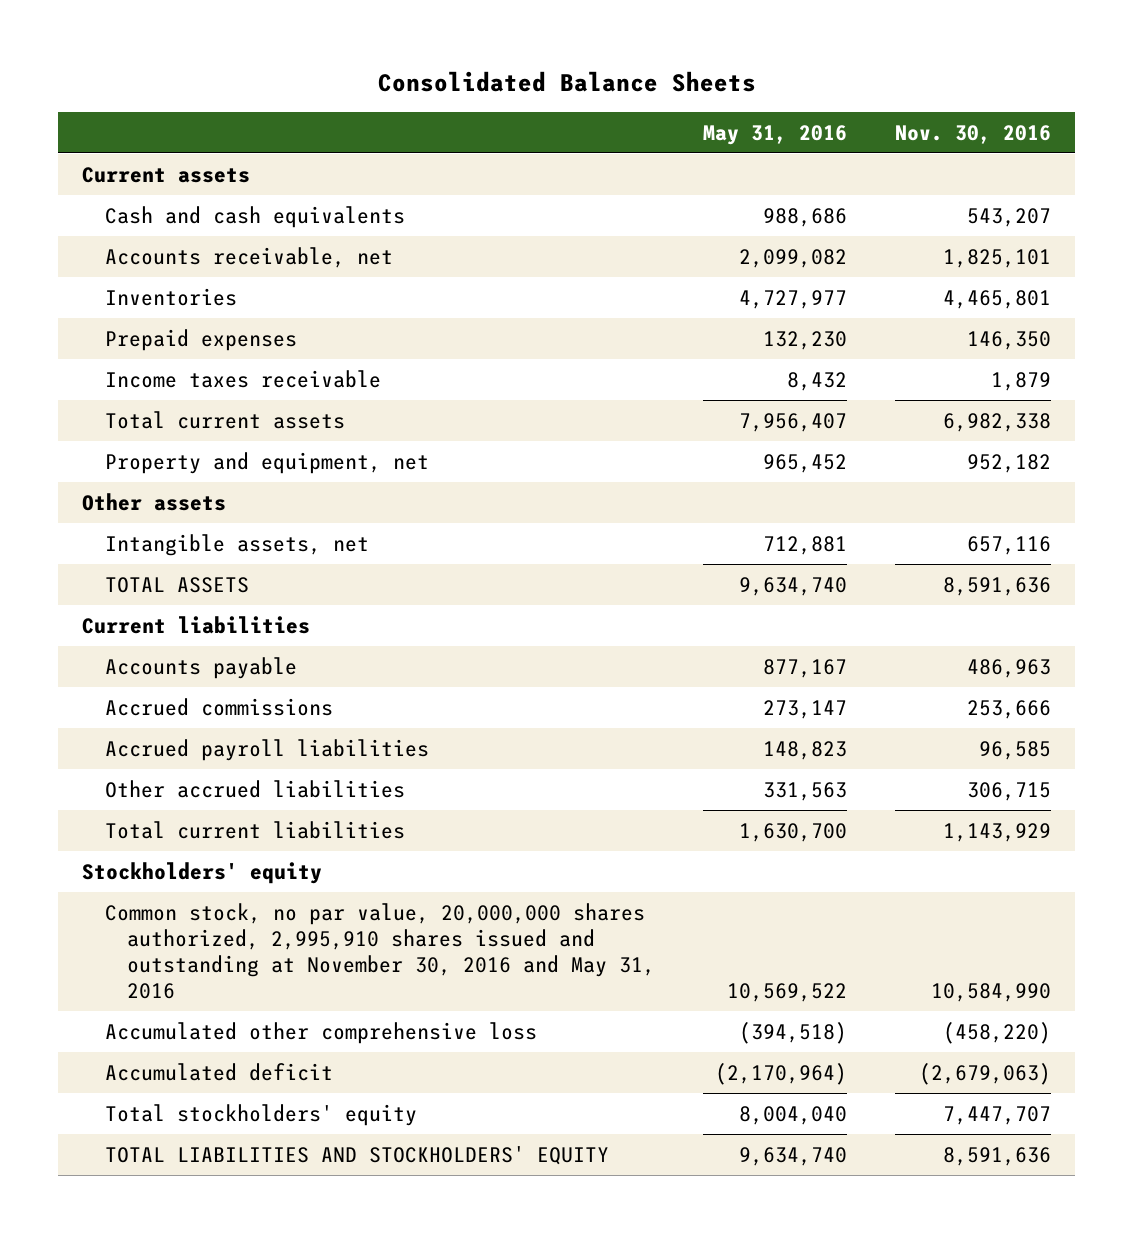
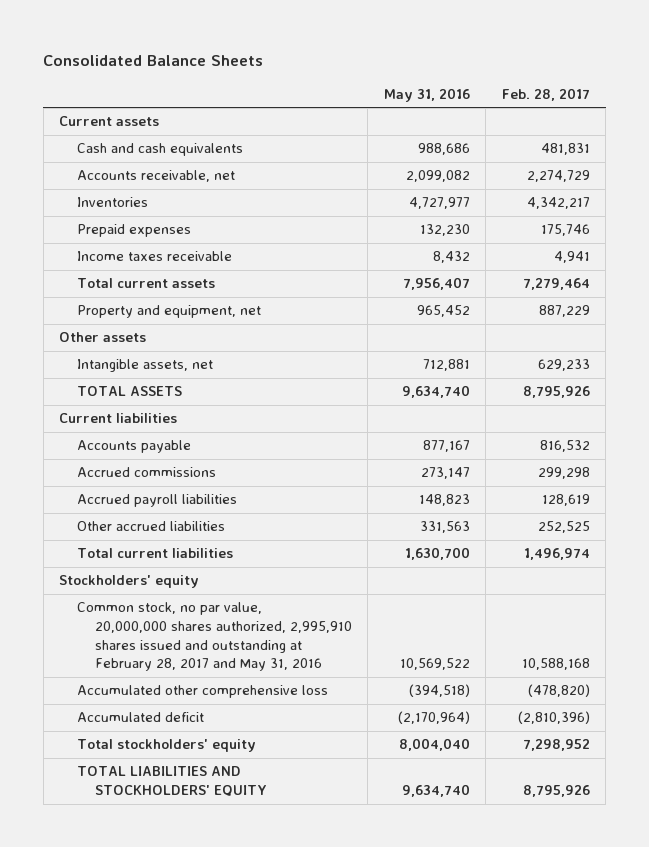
[895,124,1052,144] Nov. 30, 2016 -> none
none -> [501,87,590,101] Feb. 28, 2017
[104,902,656,1000] Common stock, no par value, 20,000,000 shares authorized, 2,995,910 shares issued and outstanding at November 30, 2016 and May 31, 2016 -> [77,602,352,672] Common stock, no par value, 20,000,000 shares authorized, 2,995,910 shares issued and outstanding at February 28, 2017 and May 31, 2016

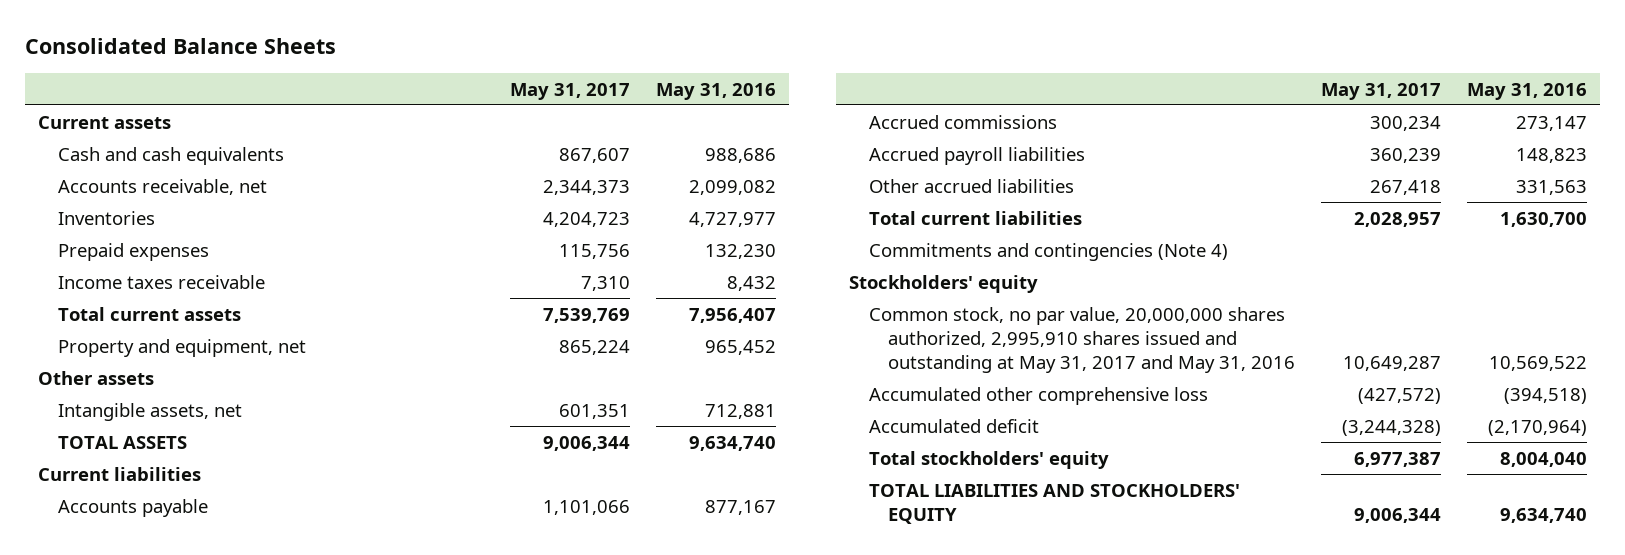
[501,87,590,101] Feb. 28, 2017 -> none
none -> [510,82,631,100] May 31, 2017
none -> [868,242,1228,261] Commitments and contingencies (Note 4)
[77,602,352,672] Common stock, no par value, 20,000,000 shares authorized, 2,995,910 shares issued and outstanding at February 28, 2017 and May 31, 2016 -> [868,306,1296,373] Common stock, no par value, 20,000,000 shares authorized, 2,995,910 shares issued and outstanding at May 31, 2017 and May 31, 2016

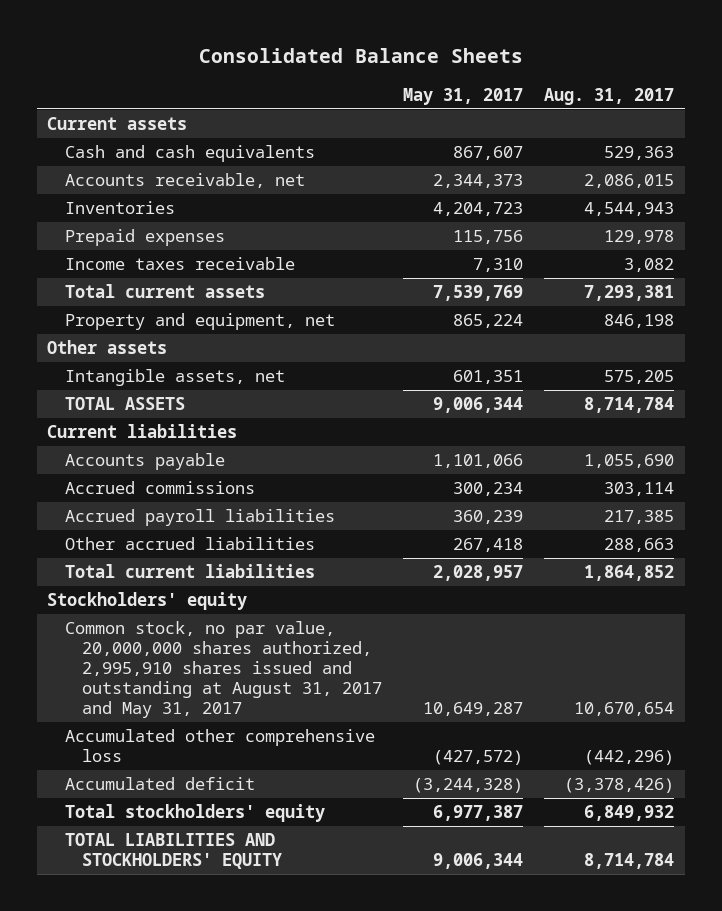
[656,82,777,100] May 31, 2016 -> none
none -> [544,87,675,105] Aug. 31, 2017
[868,242,1228,261] Commitments and contingencies (Note 4) -> none
[868,306,1296,373] Common stock, no par value, 20,000,000 shares authorized, 2,995,910 shares issued and outstanding at May 31, 2017 and May 31, 2016 -> [64,621,382,718] Common stock, no par value, 20,000,000 shares authorized, 2,995,910 shares issued and outstanding at August 31, 2017 and May 31, 2017

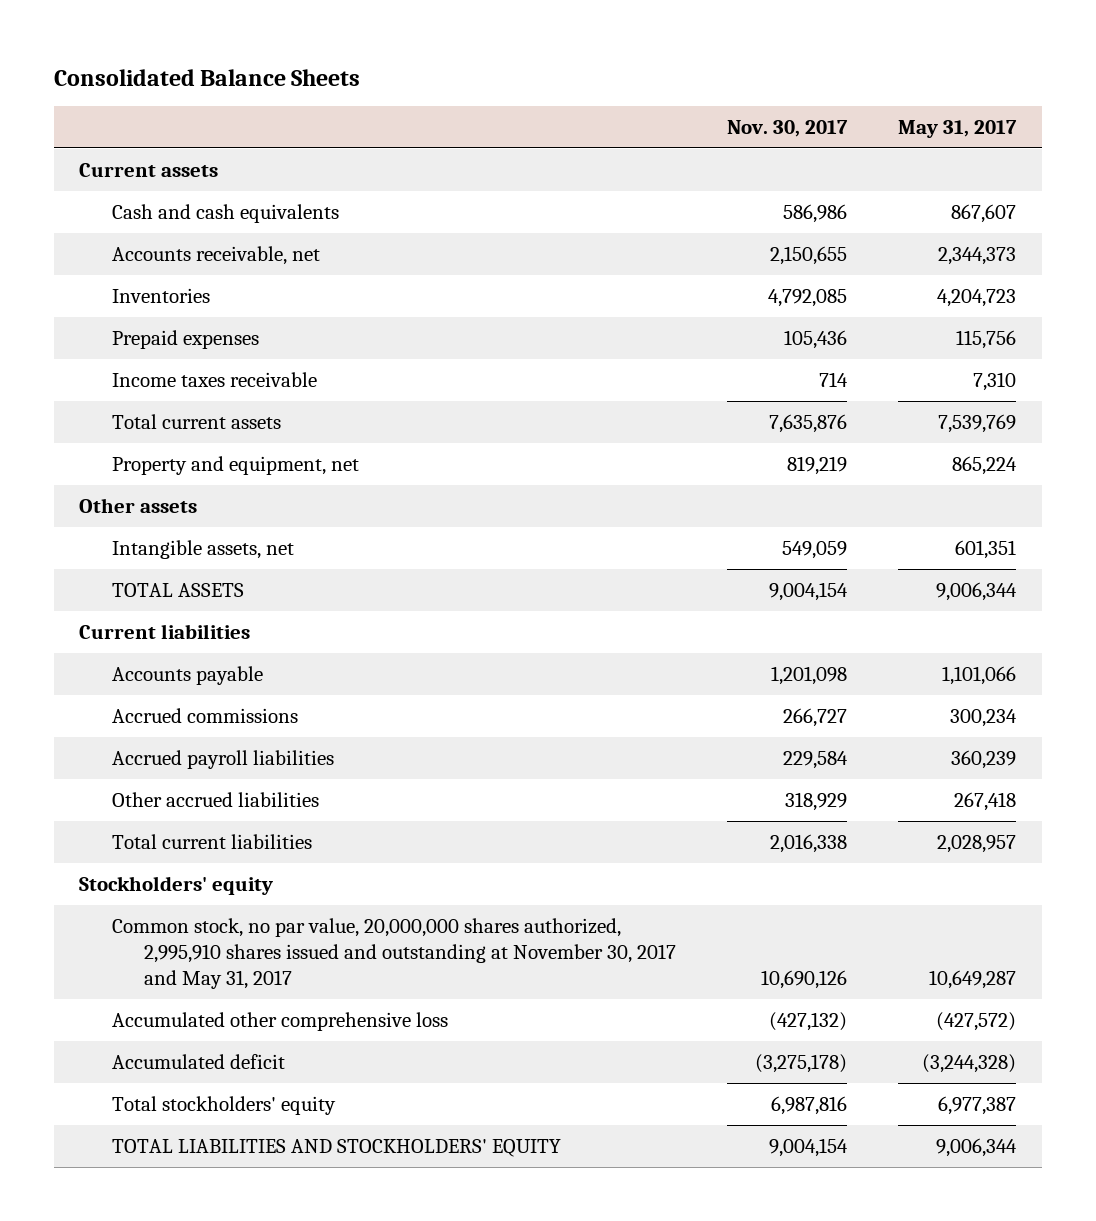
[544,87,675,105] Aug. 31, 2017 -> none
none -> [727,120,849,138] Nov. 30, 2017
[64,621,382,718] Common stock, no par value, 20,000,000 shares authorized, 2,995,910 shares issued and outstanding at August 31, 2017 and May 31, 2017 -> [111,917,676,990] Common stock, no par value, 20,000,000 shares authorized, 2,995,910 shares issued and outstanding at November 30, 2017 and May 31, 2017

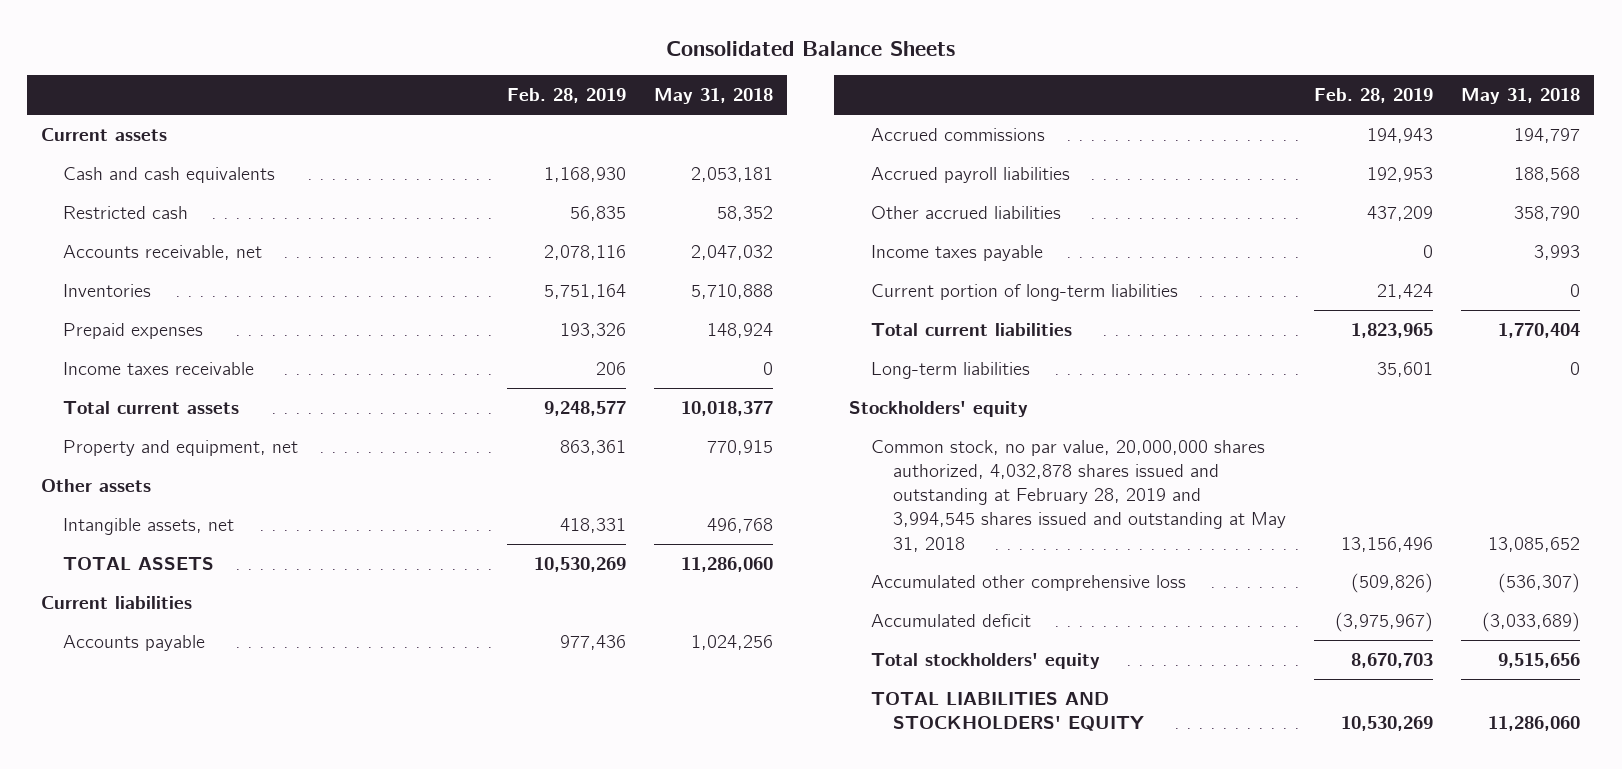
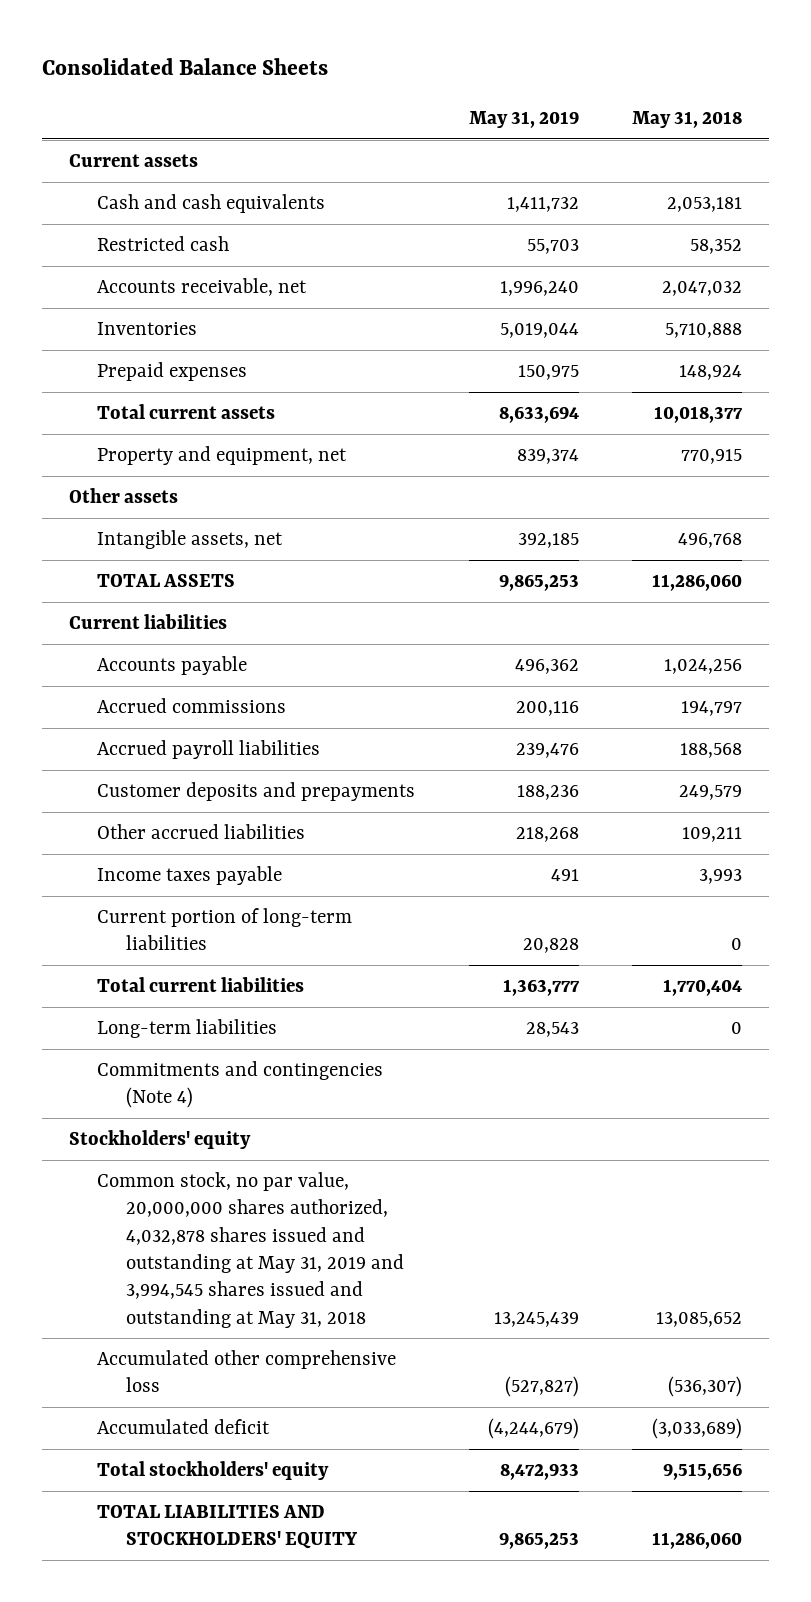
[506,88,626,104] Feb. 28, 2019 -> none
none -> [468,110,579,128] May 31, 2019
[63,361,255,375] Income taxes receivable -> none
none -> [97,781,416,801] Customer deposits and prepayments
[1514,205,1581,221] 358,790 -> [682,826,743,842] 109,211
none -> [97,1060,384,1109] Commitments and contingencies (Note 4)
[870,439,1286,552] Common stock, no par value, 20,000,000 shares authorized, 4,032,878 shares issued and outstanding at February 28, 2019 and 3,994,545 shares issued and outstanding at May 31, 2018 -> [97,1171,404,1328] Common stock, no par value, 20,000,000 shares authorized, 4,032,878 shares issued and outstanding at May 31, 2019 and 3,994,545 shares issued and outstanding at May 31, 2018

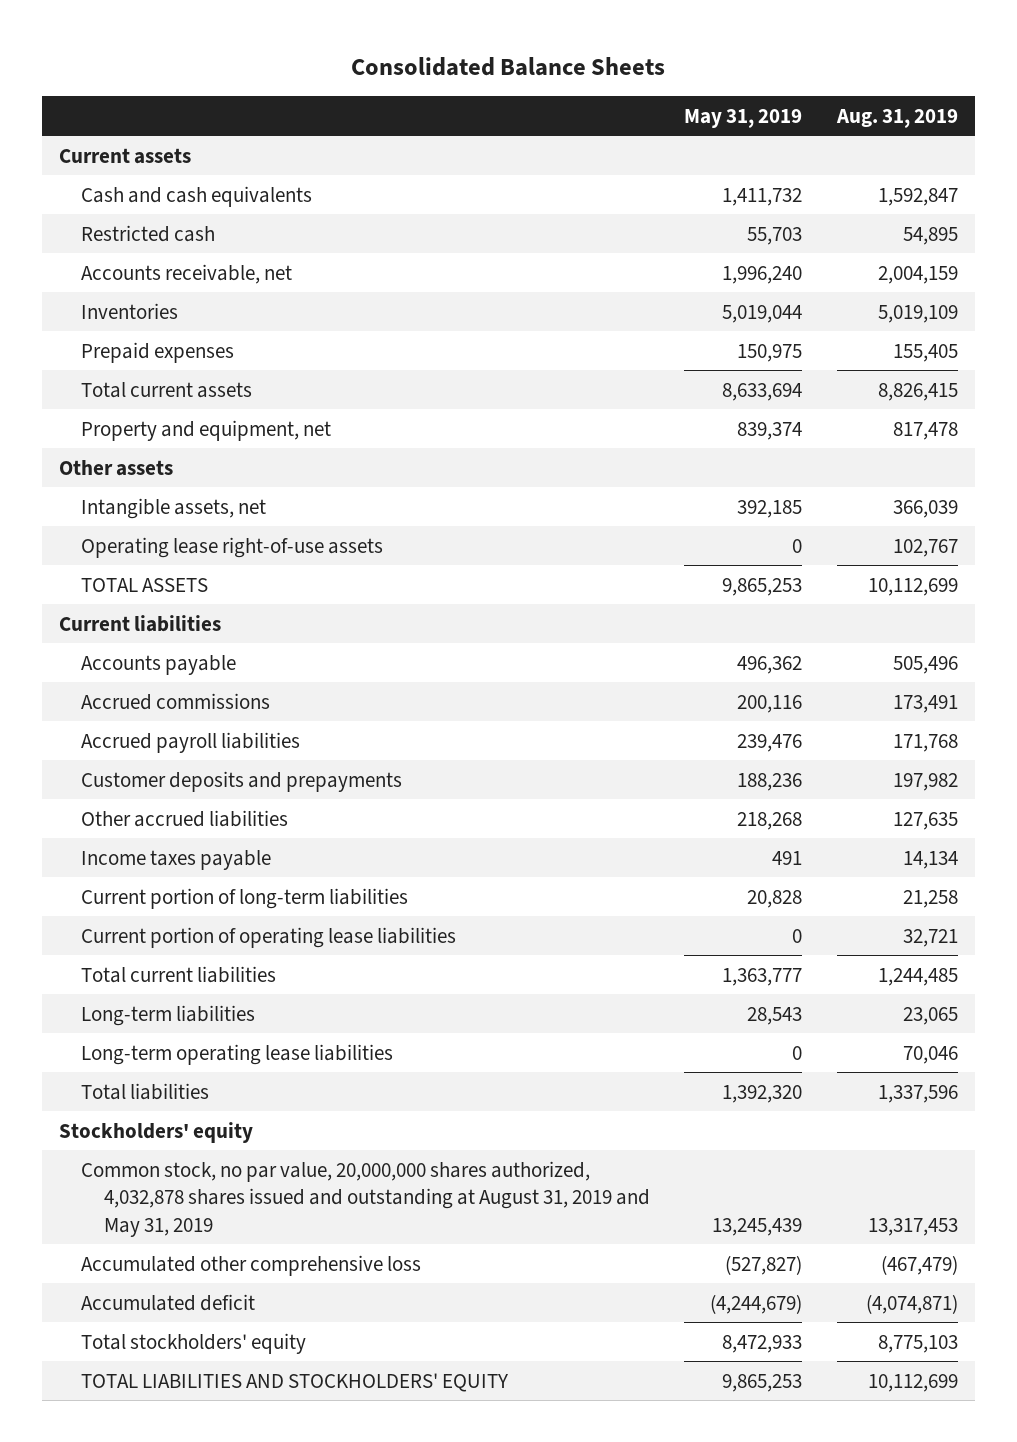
[632,110,743,128] May 31, 2018 -> none
none -> [835,108,958,128] Aug. 31, 2019
none -> [81,536,384,558] Operating lease right-of-use assets
none -> [81,926,457,948] Current portion of operating lease liabilities
[97,1060,384,1109] Commitments and contingencies (Note 4) -> none
none -> [81,1043,394,1065] Long-term operating lease liabilities
none -> [81,1082,210,1100] Total liabilities
[97,1171,404,1328] Common stock, no par value, 20,000,000 shares authorized, 4,032,878 shares issued and outstanding at May 31, 2019 and 3,994,545 shares issued and outstanding at May 31, 2018 -> [81,1160,650,1237] Common stock, no par value, 20,000,000 shares authorized, 4,032,878 shares issued and outstanding at August 31, 2019 and May 31, 2019

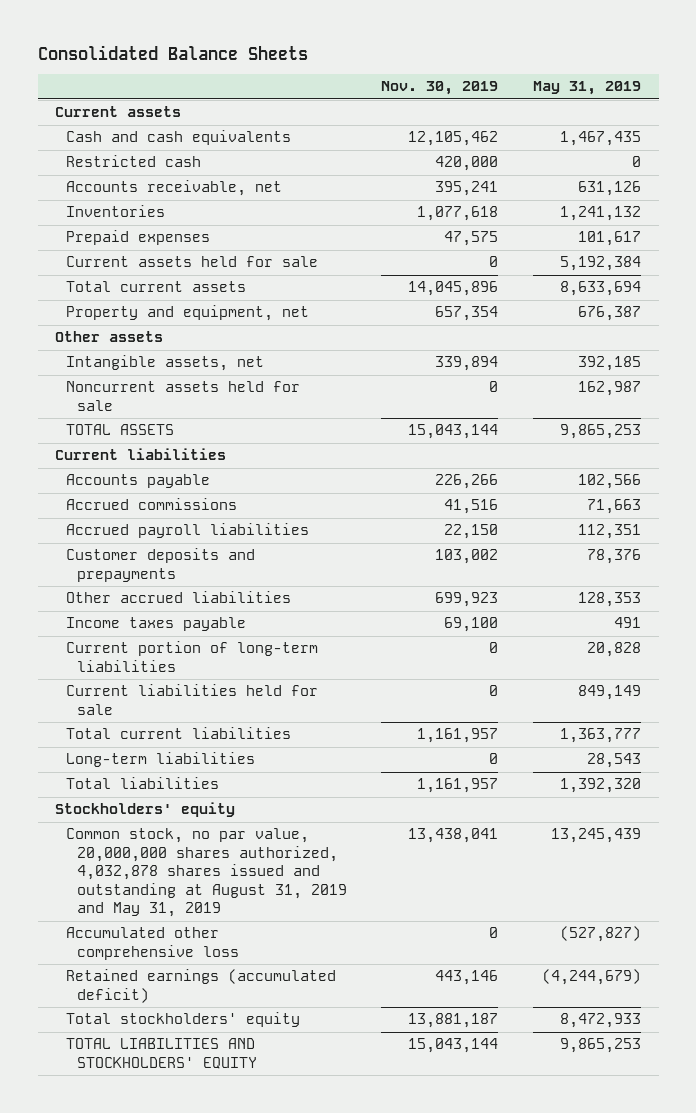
[835,108,958,128] Aug. 31, 2019 -> none
none -> [381,81,499,96] Nov. 30, 2019
[722,187,803,206] 1,411,732 -> [560,131,642,147] 1,467,435
[747,226,803,245] 55,703 -> [632,156,642,168] 0
[722,265,803,284] 1,996,240 -> [578,181,642,197] 631,126
[722,304,803,323] 5,019,044 -> [560,206,642,222] 1,241,132
[737,343,803,362] 150,975 -> [578,231,642,247] 101,617
none -> [65,256,318,268] Current assets held for sale
[737,421,803,440] 839,374 -> [578,306,642,322] 676,387
[81,536,384,558] Operating lease right-of-use assets -> none
none -> [65,381,300,411] Noncurrent assets held for sale
[737,655,803,674] 496,362 -> [578,474,642,490] 102,566
[737,694,803,713] 200,116 -> [587,499,642,515] 71,663
[737,733,803,752] 239,476 -> [578,524,642,540] 112,351
[737,772,803,791] 188,236 -> [587,549,642,565] 78,376
[737,811,803,830] 218,268 -> [578,592,642,608] 128,353
[81,926,457,948] Current portion of operating lease liabilities -> none
none -> [65,684,318,715] Current liabilities held for sale
[81,1043,394,1065] Long-term operating lease liabilities -> none
[81,1293,256,1311] Accumulated deficit -> [65,969,336,1003] Retained earnings (accumulated deficit)

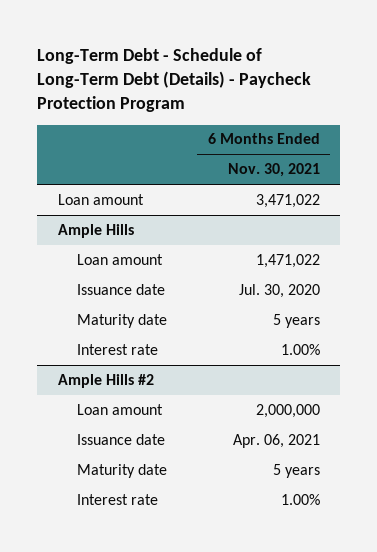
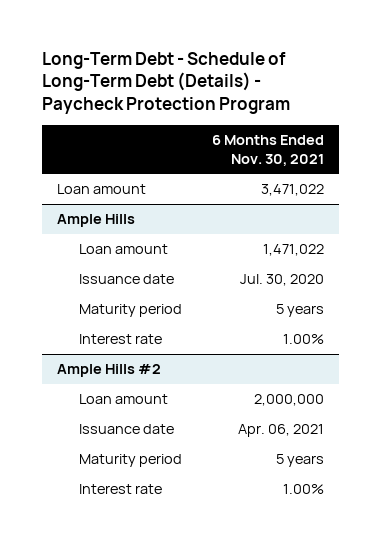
[76,313,167,328] Maturity date -> [78,304,182,318] Maturity period
[76,463,167,478] Maturity date -> [78,454,182,468] Maturity period

